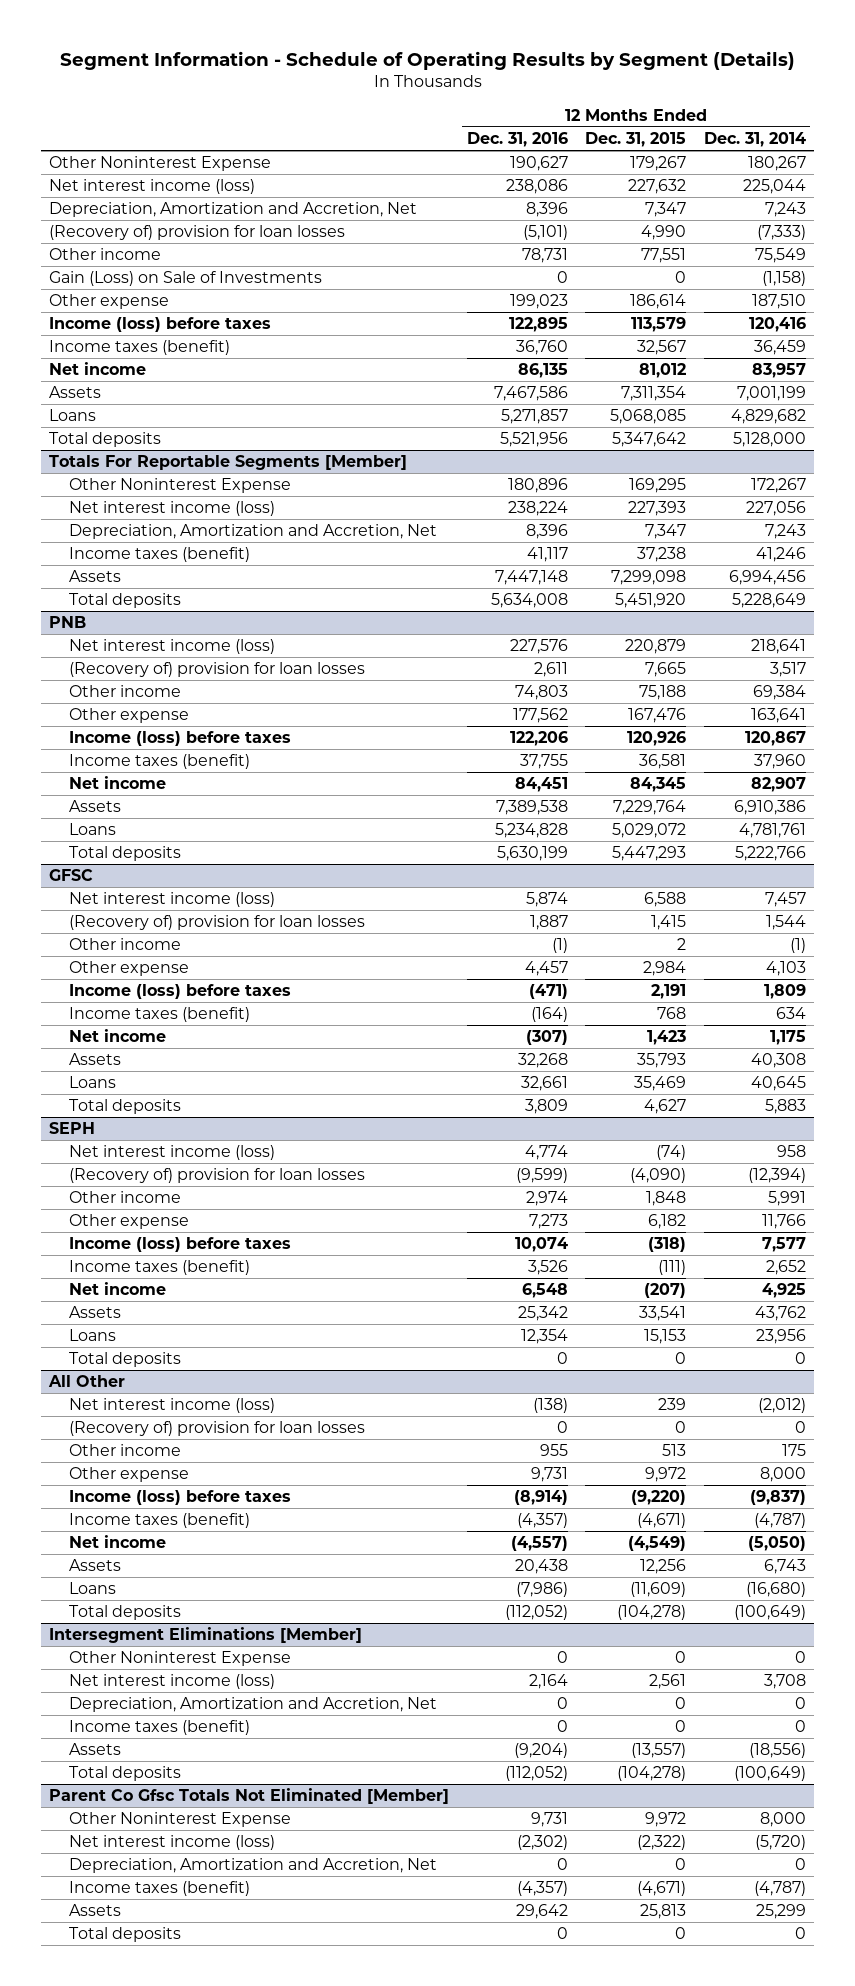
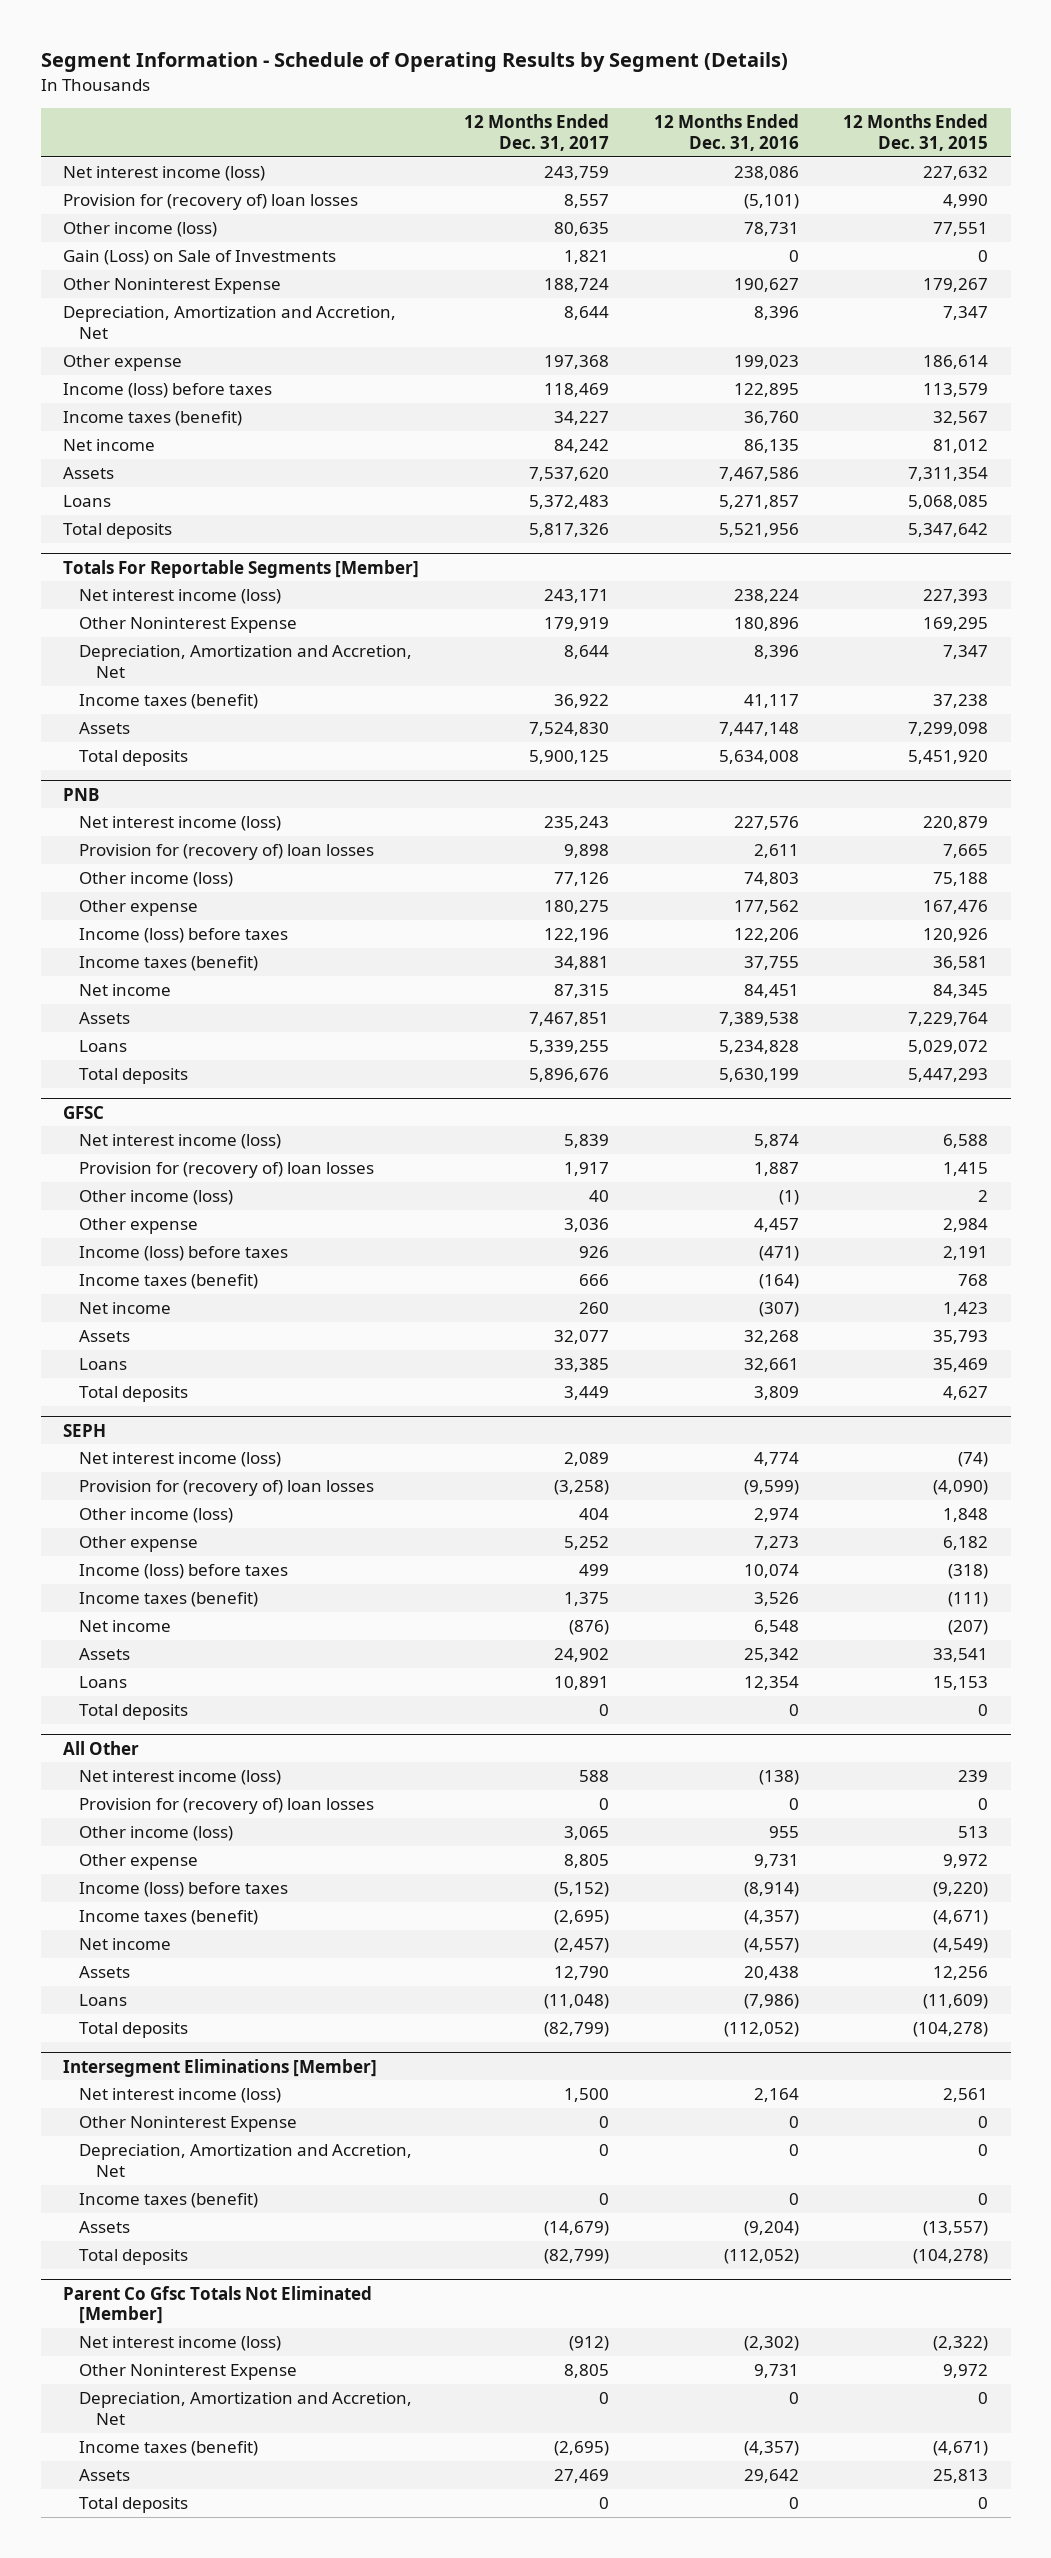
[703,132,806,148] Dec. 31, 2014 -> none
none -> [463,114,609,151] 12 Months Ended Dec. 31, 2017
[49,225,346,241] (Recovery of) provision for loan losses -> [63,194,359,211] Provision for (recovery of) loan losses
[49,248,162,261] Other income -> [63,222,218,238] Other income (loss)
[49,156,272,172] Other Noninterest Expense -> [63,278,282,295] Other Noninterest Expense
[49,202,418,218] Depreciation, Amortization and Accretion, Net -> [63,306,397,339] Depreciation, Amortization and Accretion, Net
[69,478,292,494] Other Noninterest Expense -> [79,617,298,634] Other Noninterest Expense
[69,662,366,678] (Recovery of) provision for loan losses -> [79,844,375,861] Provision for (recovery of) loan losses
[69,685,182,698] Other income -> [79,872,234,888] Other income (loss)
[69,915,366,931] (Recovery of) provision for loan losses -> [79,1162,375,1179] Provision for (recovery of) loan losses
[69,938,182,951] Other income -> [79,1190,234,1206] Other income (loss)
[69,1168,366,1184] (Recovery of) provision for loan losses -> [79,1480,375,1497] Provision for (recovery of) loan losses
[69,1191,182,1204] Other income -> [79,1508,234,1524] Other income (loss)
[69,1421,366,1437] (Recovery of) provision for loan losses -> [79,1798,375,1815] Provision for (recovery of) loan losses
[69,1444,182,1457] Other income -> [79,1826,234,1842] Other income (loss)
[69,1651,292,1667] Other Noninterest Expense -> [79,2116,298,2133] Other Noninterest Expense
[69,1812,292,1828] Other Noninterest Expense -> [79,2364,298,2381] Other Noninterest Expense

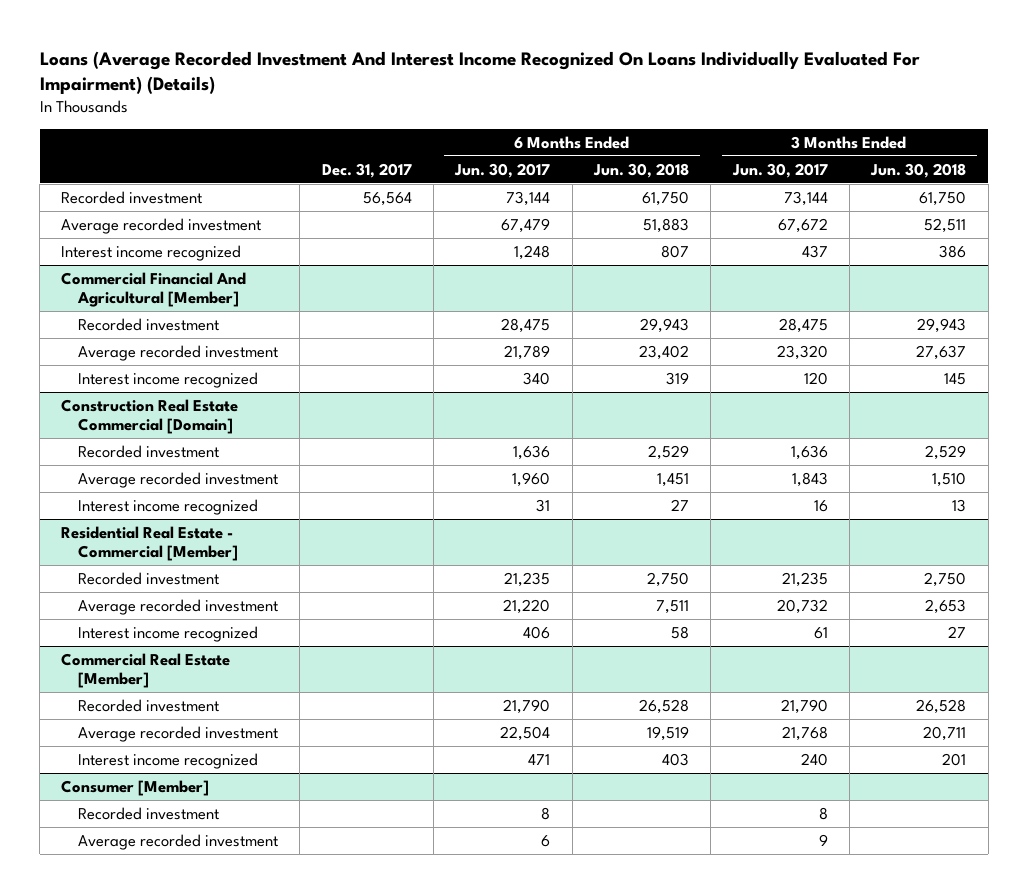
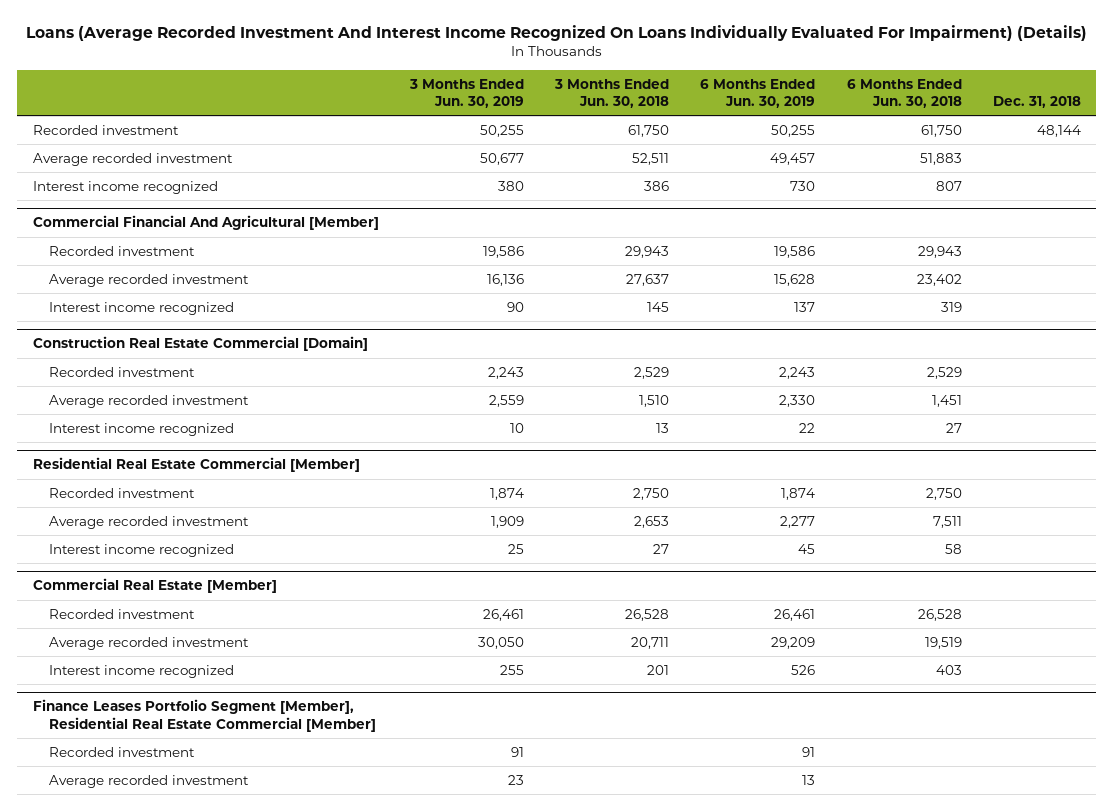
[321,162,412,178] Dec. 31, 2017 -> none
[454,162,551,178] Jun. 30, 2017 -> none
[731,162,828,178] Jun. 30, 2017 -> none
none -> [408,78,524,109] 3 Months Ended Jun. 30, 2019
none -> [700,78,816,109] 6 Months Ended Jun. 30, 2019
none -> [992,96,1081,109] Dec. 31, 2018
[61,525,238,562] Residential Real Estate - Commercial [Member] -> [32,457,360,473] Residential Real Estate Commercial [Member]
[61,779,210,796] Consumer [Member] -> none
none -> [32,699,377,732] Finance Leases Portfolio Segment [Member], Residential Real Estate Commercial [Member]

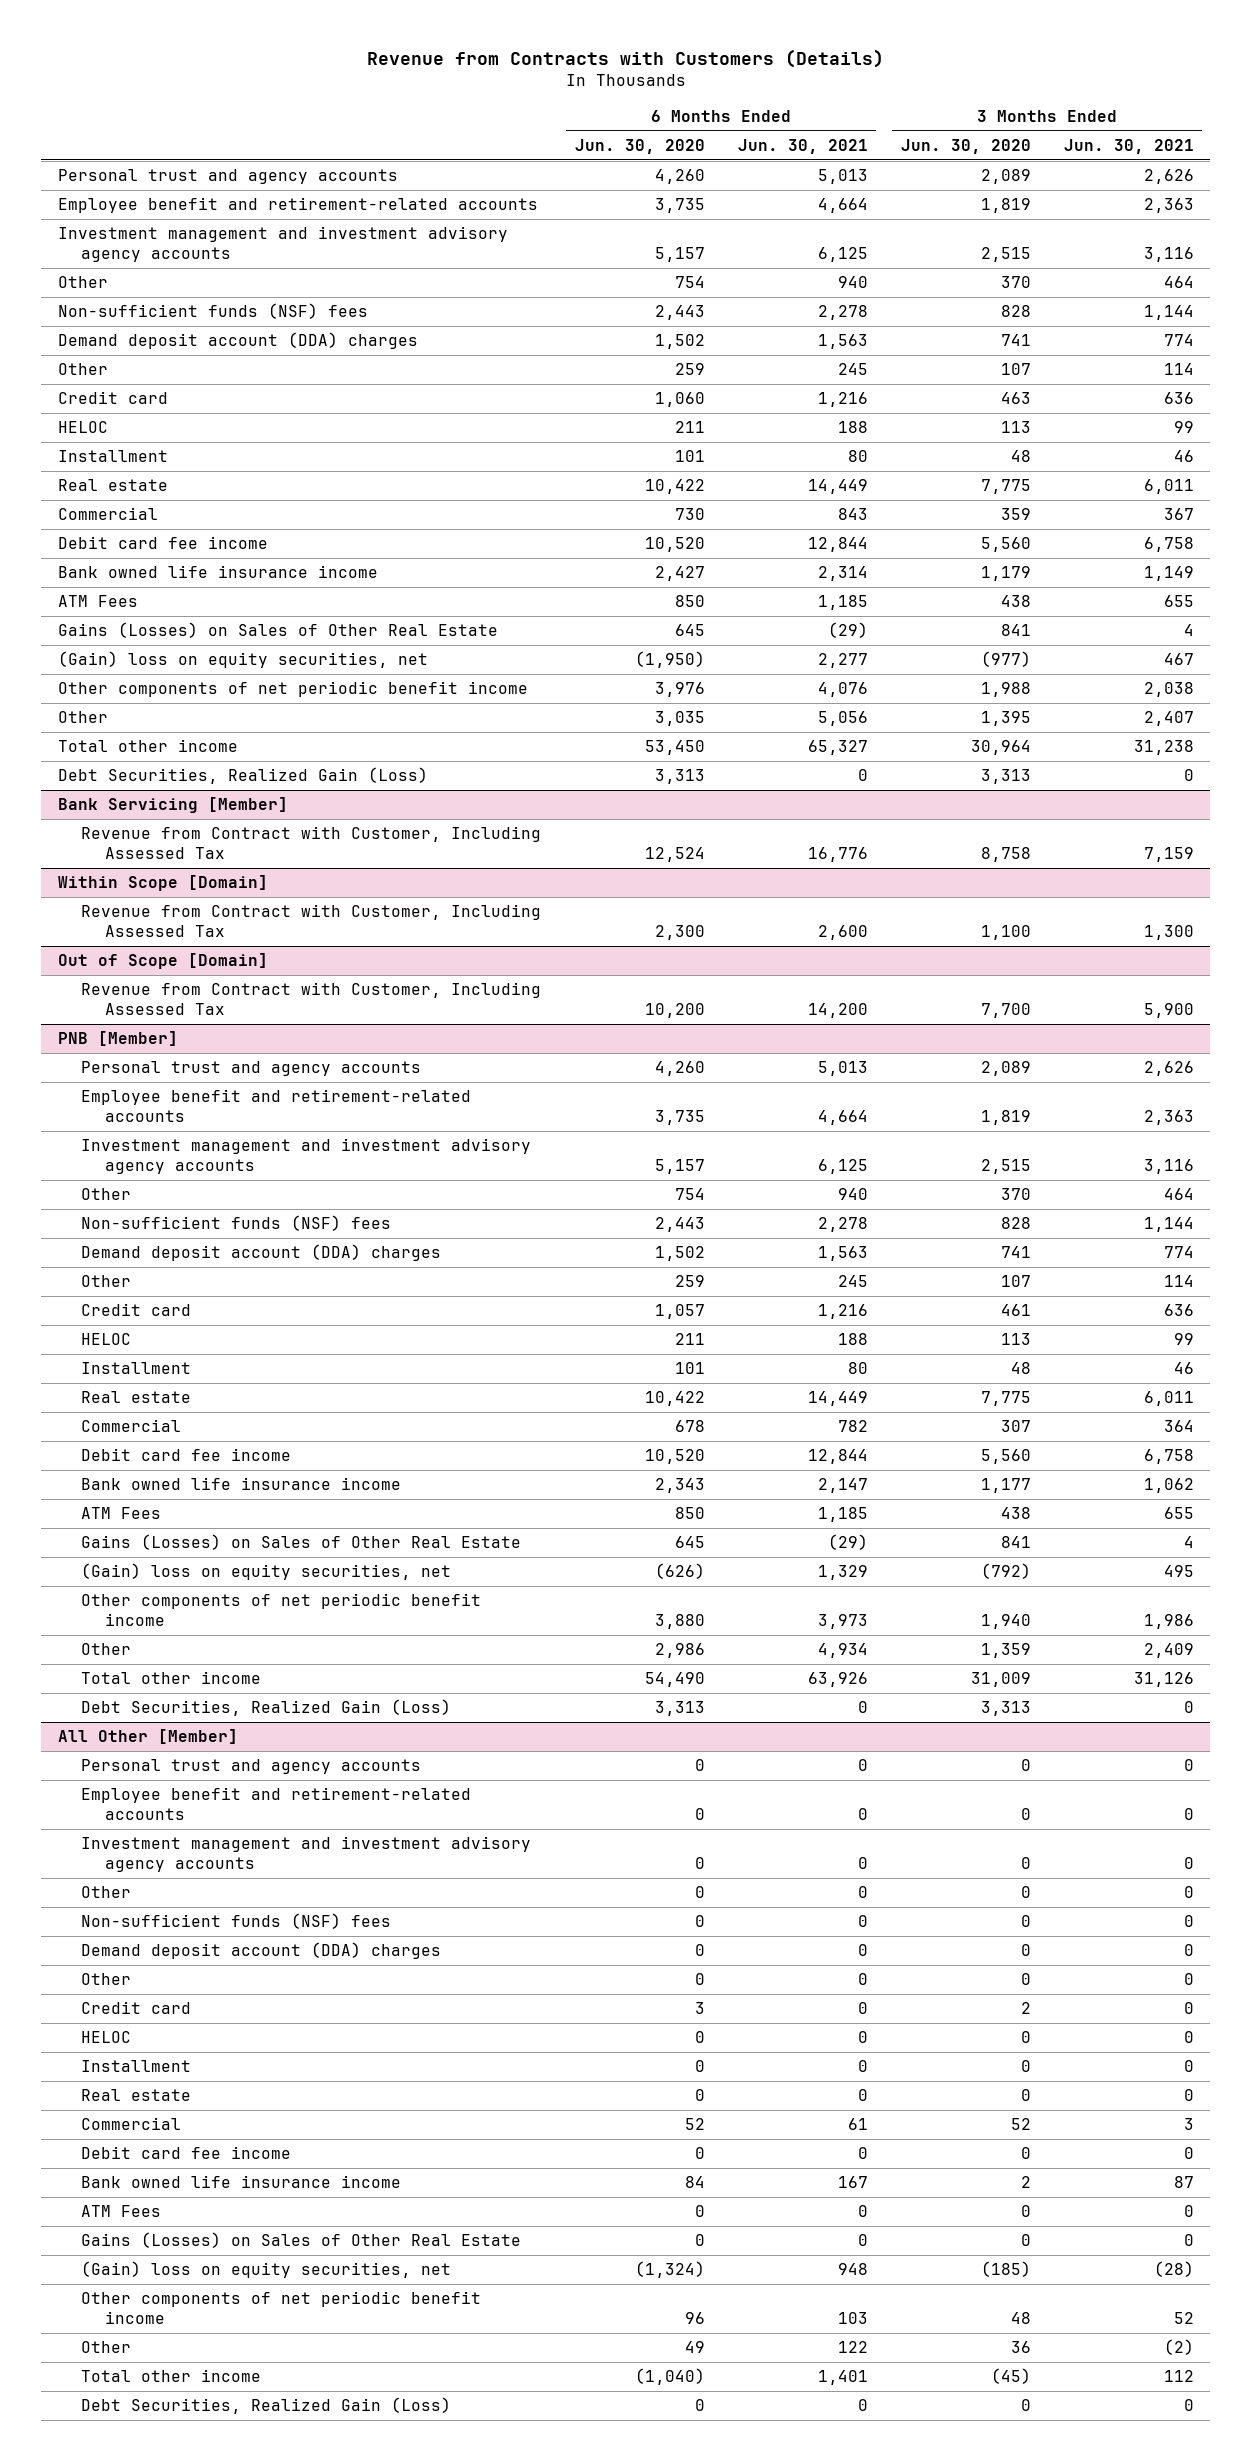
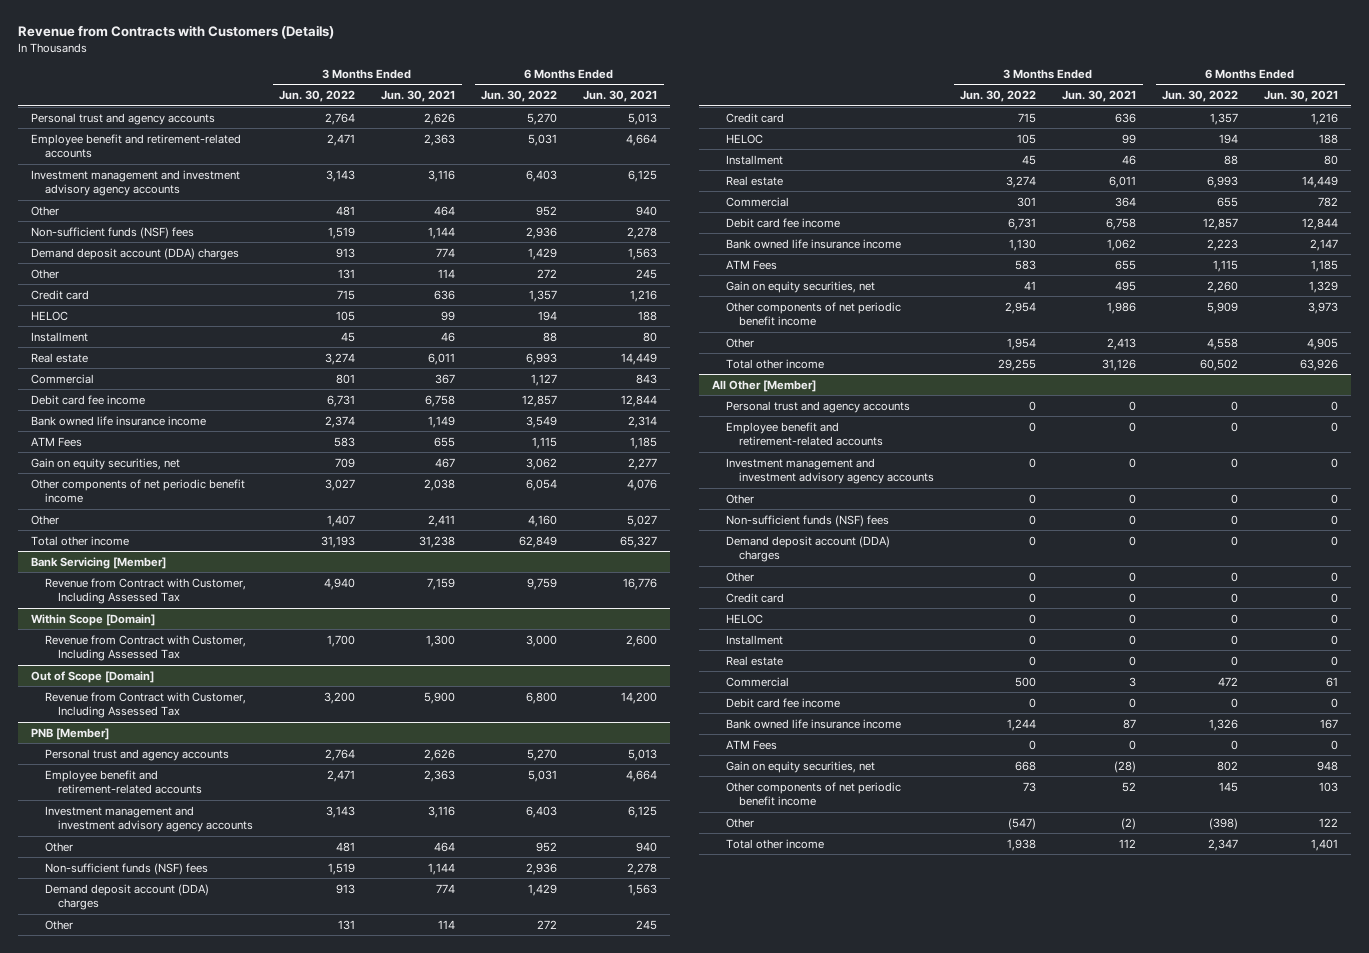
[574,139,705,155] Jun. 30, 2020 -> none
[900,139,1031,155] Jun. 30, 2020 -> none
none -> [279,90,356,103] Jun. 30, 2022
none -> [481,90,558,103] Jun. 30, 2022
[57,622,498,639] Gains (Losses) on Sales of Other Real Estate -> none
[57,651,428,669] (Gain) loss on equity securities, net -> [31,457,181,470] Gain on equity securities, net
[817,711,868,727] 5,056 -> [627,514,658,527] 5,027
[1143,711,1194,727] 2,407 -> [428,514,456,527] 2,411
[57,767,428,785] Debt Securities, Realized Gain (Loss) -> none
[81,1534,522,1551] Gains (Losses) on Sales of Other Real Estate -> none
[81,1563,452,1581] (Gain) loss on equity securities, net -> [725,280,875,293] Gain on equity securities, net
[817,1643,868,1659] 4,934 -> [1307,337,1339,350] 4,905
[1143,1643,1194,1659] 2,409 -> [1107,337,1137,350] 2,413
[81,1699,452,1717] Debt Securities, Realized Gain (Loss) -> none
[81,2232,522,2249] Gains (Losses) on Sales of Other Real Estate -> none
[81,2261,452,2279] (Gain) loss on equity securities, net -> [725,760,875,773] Gain on equity securities, net
[81,2397,452,2415] Debt Securities, Realized Gain (Loss) -> none

